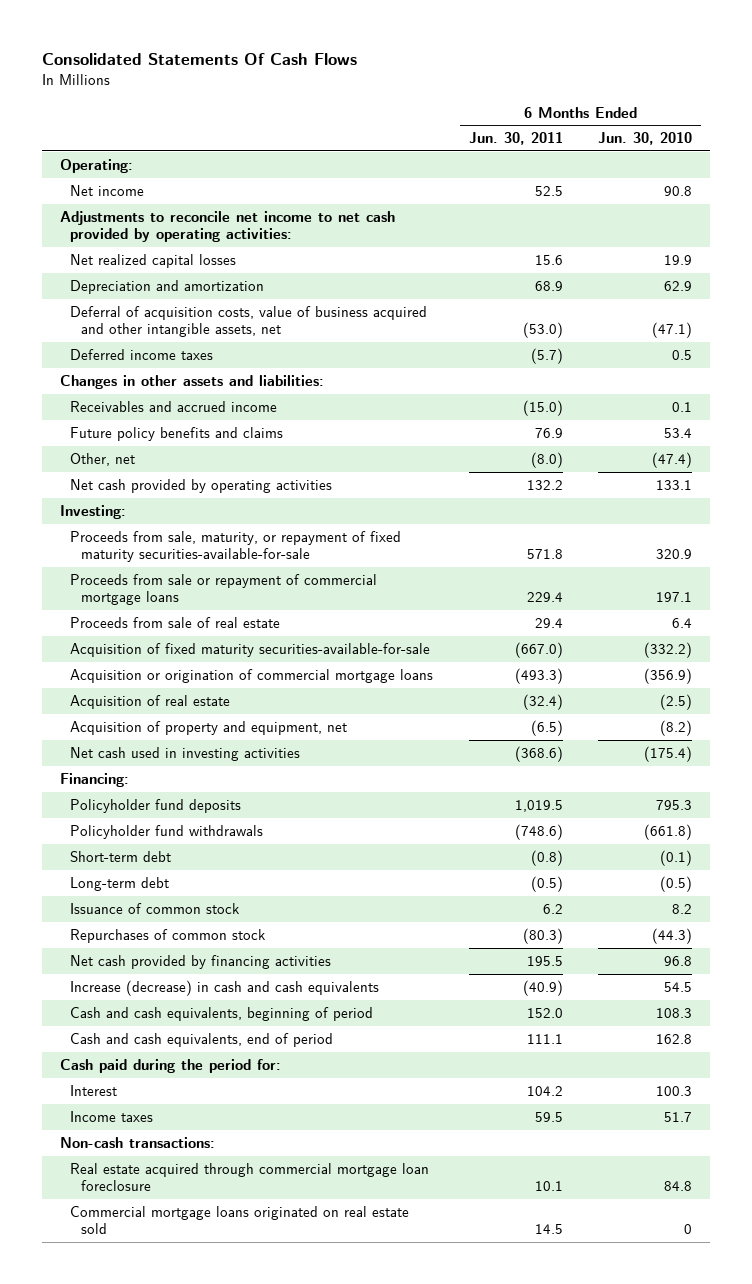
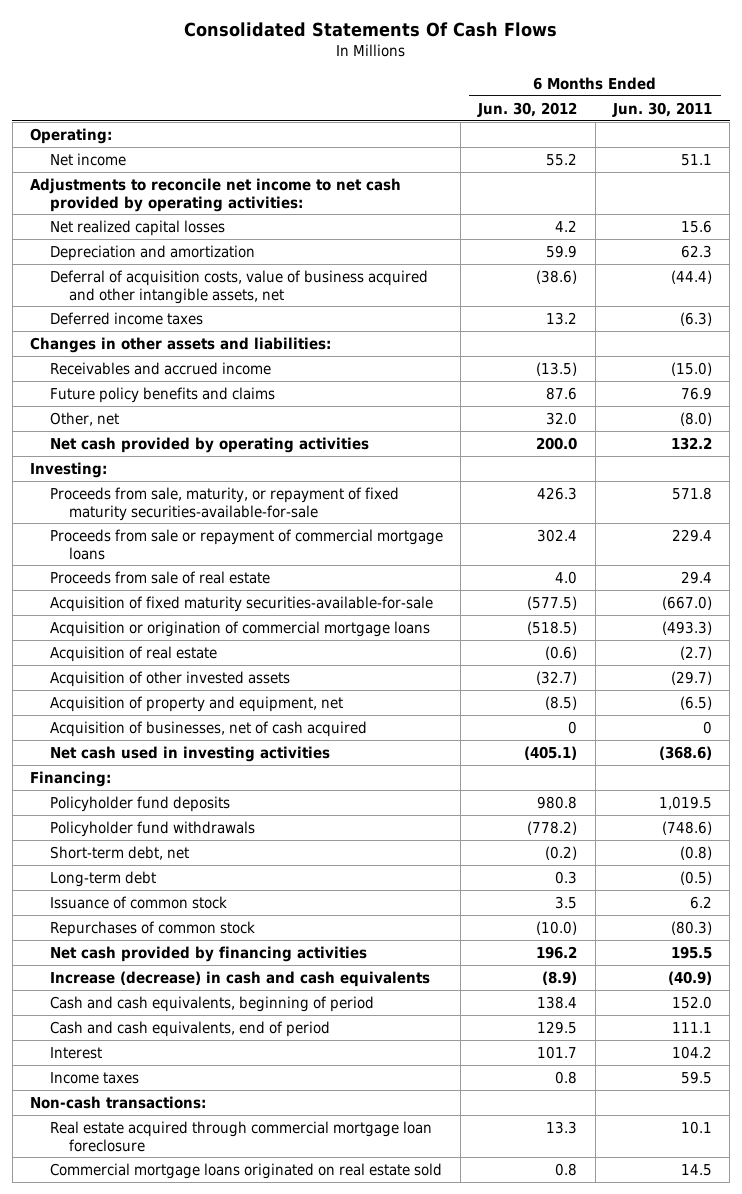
[598,132,693,146] Jun. 30, 2010 -> none
none -> [477,101,578,117] Jun. 30, 2012
[534,185,563,196] 52.5 -> [680,153,712,166] 51.1
[534,280,563,291] 68.9 -> [680,244,712,258] 62.3
[522,322,563,339] (53.0) -> [670,269,712,284] (44.4)
[530,347,563,364] (5.7) -> [679,311,712,326] (6.3)
[522,693,563,710] (32.4) -> [679,645,712,660] (2.7)
none -> [49,670,290,687] Acquisition of other invested assets
none -> [49,720,367,737] Acquisition of businesses, net of cash acquired
[70,850,172,862] Short-term debt -> [49,845,189,860] Short-term debt, net
[59,1058,281,1073] Cash paid during the period for: -> none

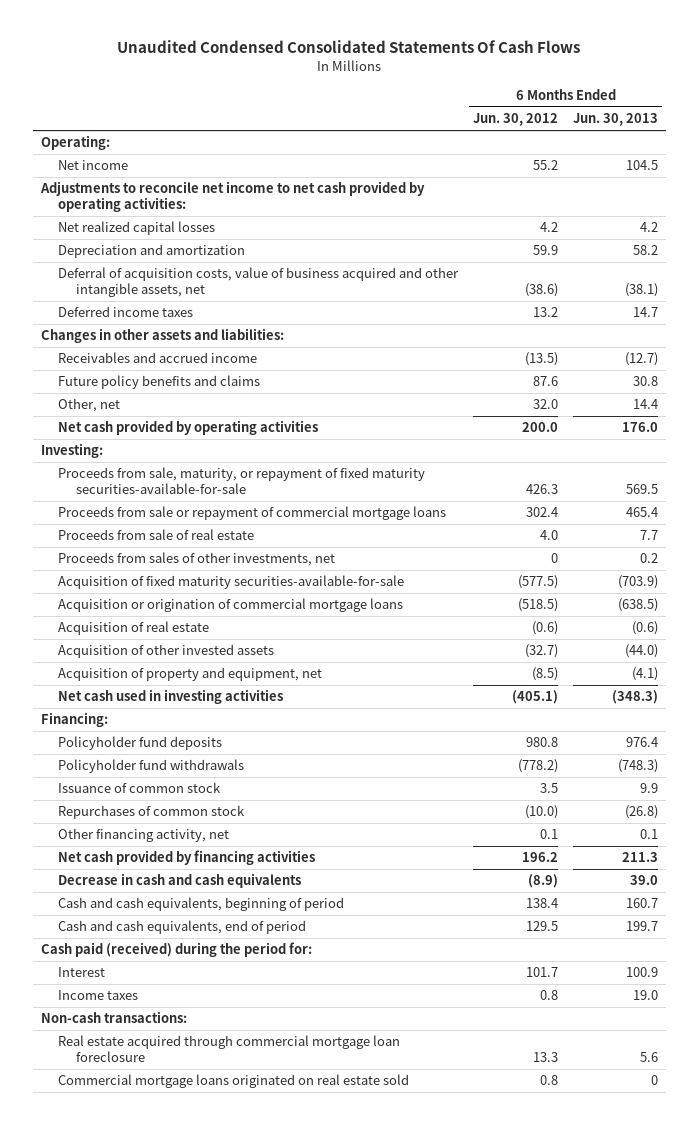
[184,21,558,37] Consolidated Statements Of Cash Flows -> [117,40,581,54] Unaudited Condensed Consolidated Statements Of Cash Flows
[611,101,712,117] Jun. 30, 2011 -> none
none -> [573,113,659,127] Jun. 30, 2013
none -> [58,552,336,567] Proceeds from sales of other investments, net
[49,720,367,737] Acquisition of businesses, net of cash acquired -> none
[49,845,189,860] Short-term debt, net -> none
[49,870,156,887] Long-term debt -> none
none -> [58,828,230,843] Other financing activity, net
[49,970,430,987] Increase (decrease) in cash and cash equivalents -> [58,873,302,889] Decrease in cash and cash equivalents
none -> [40,942,312,958] Cash paid (received) during the period for:

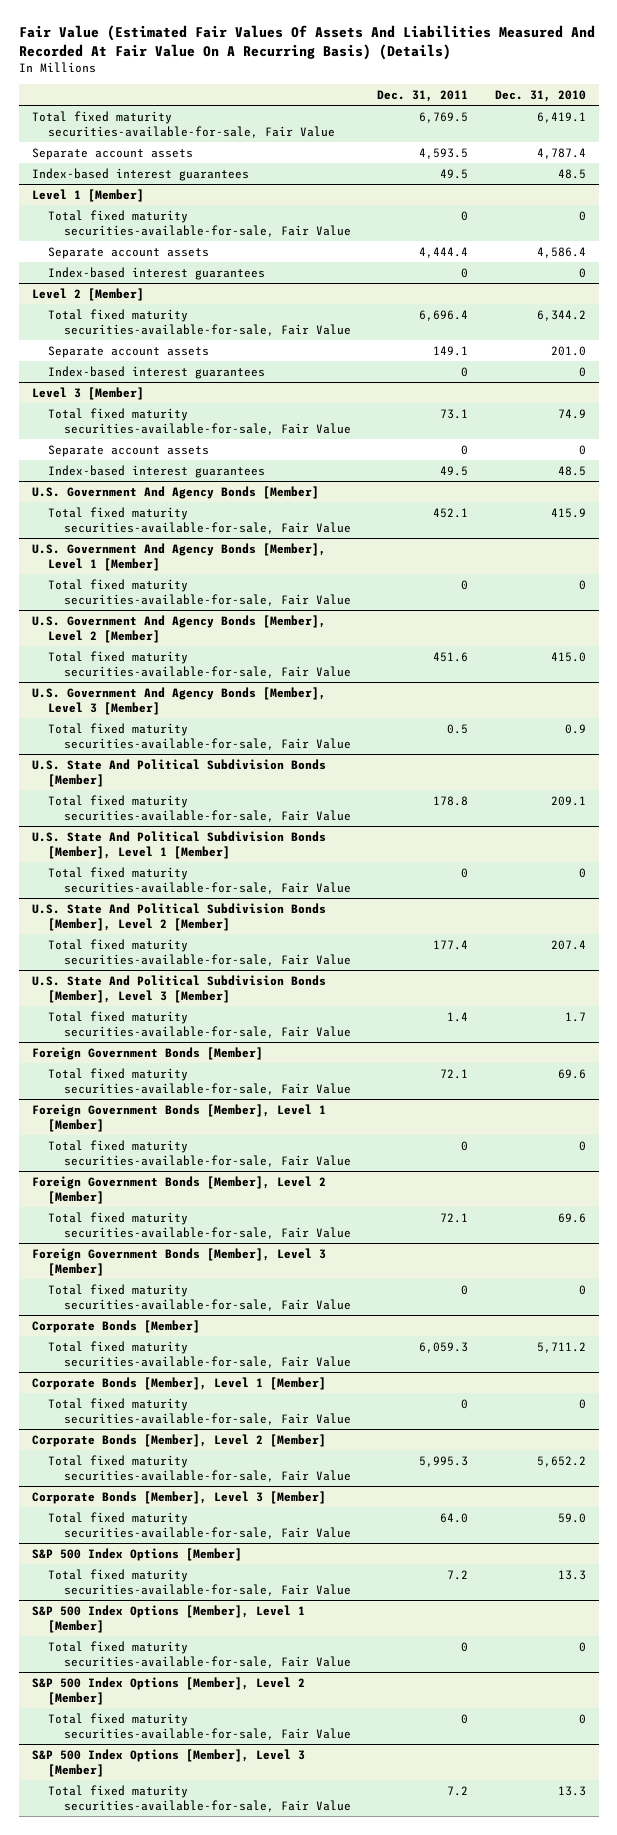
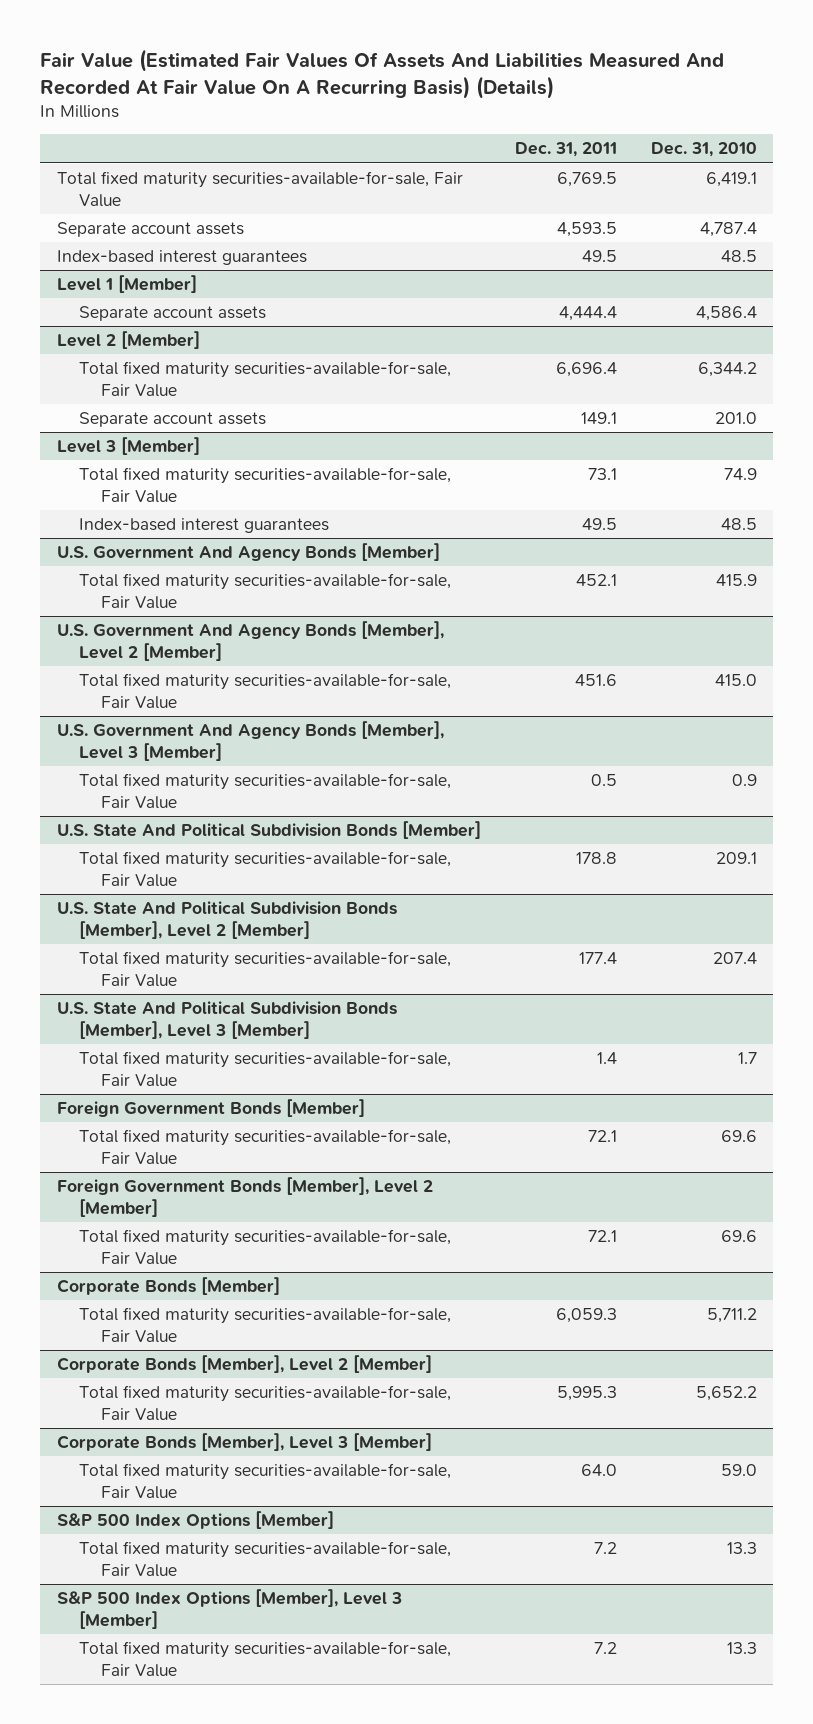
[47,209,351,237] Total fixed maturity securities-available-for-sale, Fair Value -> none
[47,266,265,280] Index-based interest guarantees -> none
[47,365,265,379] Index-based interest guarantees -> none
[47,444,209,457] Separate account assets -> none
[31,542,326,571] U.S. Government And Agency Bonds [Member], Level 1 [Member] -> none
[47,578,351,606] Total fixed maturity securities-available-for-sale, Fair Value -> none
[31,830,326,859] U.S. State And Political Subdivision Bonds [Member], Level 1 [Member] -> none
[47,866,351,894] Total fixed maturity securities-available-for-sale, Fair Value -> none
[31,1103,326,1132] Foreign Government Bonds [Member], Level 1 [Member] -> none
[47,1139,351,1167] Total fixed maturity securities-available-for-sale, Fair Value -> none
[31,1247,326,1276] Foreign Government Bonds [Member], Level 3 [Member] -> none
[47,1283,351,1311] Total fixed maturity securities-available-for-sale, Fair Value -> none
[31,1376,326,1390] Corporate Bonds [Member], Level 1 [Member] -> none
[47,1397,351,1425] Total fixed maturity securities-available-for-sale, Fair Value -> none
[31,1604,305,1633] S&P 500 Index Options [Member], Level 1 [Member] -> none
[47,1640,351,1668] Total fixed maturity securities-available-for-sale, Fair Value -> none
[31,1676,305,1705] S&P 500 Index Options [Member], Level 2 [Member] -> none
[47,1712,351,1740] Total fixed maturity securities-available-for-sale, Fair Value -> none

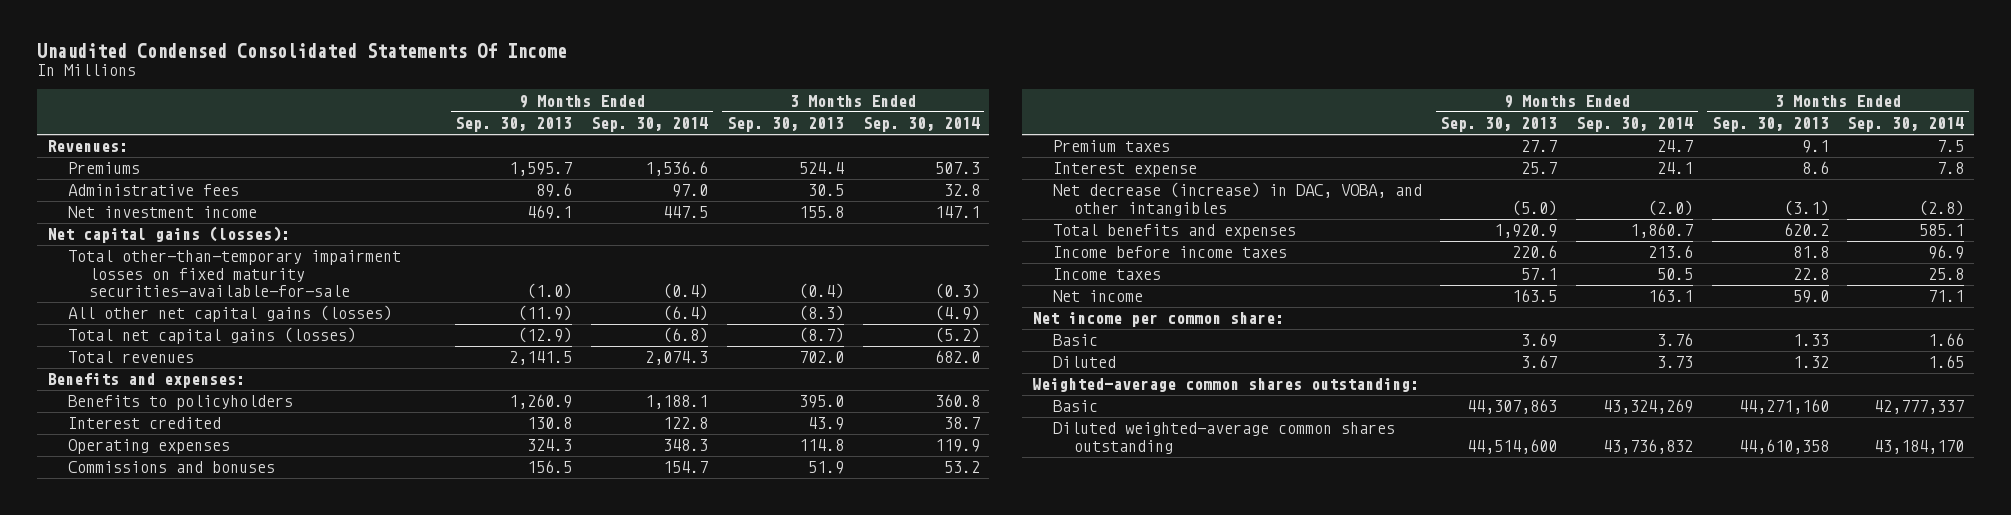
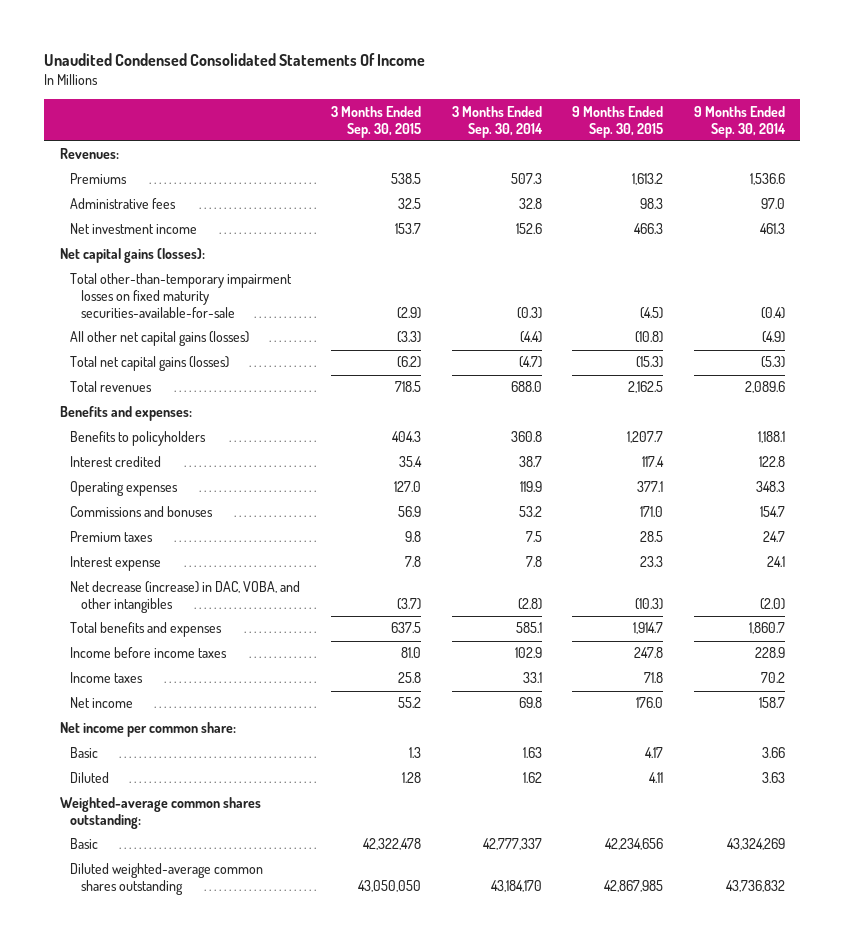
[455,117,573,133] Sep. 30, 2013 -> none
[726,117,844,133] Sep. 30, 2013 -> none
none -> [331,105,422,138] 3 Months Ended Sep. 30, 2015
none -> [572,105,664,138] 9 Months Ended Sep. 30, 2015
[663,206,709,219] 447.5 -> [760,223,786,235] 461.3
[934,206,980,219] 147.1 -> [515,223,542,235] 152.6
[663,305,709,322] (6.4) -> [762,331,786,344] (4.9)
[934,305,980,322] (4.9) -> [519,331,542,344] (4.4)
[663,327,709,344] (6.8) -> [761,356,786,369] (5.3)
[934,327,980,344] (5.2) -> [518,356,542,369] (4.7)
[645,351,709,366] 2,074.3 -> [745,381,786,394] 2,089.6
[934,350,980,364] 682.0 -> [510,381,542,393] 688.0
[1648,245,1694,259] 213.6 -> [755,647,786,659] 228.9
[1928,245,1965,260] 96.9 -> [514,647,542,659] 102.9
[1657,268,1694,281] 50.5 -> [761,672,786,684] 70.2
[1928,268,1965,281] 25.8 -> [522,672,542,684] 33.1
[1648,289,1694,303] 163.1 -> [759,697,786,709] 158.7
[1928,290,1965,303] 71.1 -> [518,697,542,709] 69.8
[1657,333,1694,347] 3.76 -> [762,747,786,759] 3.66
[1928,333,1965,347] 1.66 -> [522,747,542,759] 1.63
[1657,356,1694,369] 3.73 -> [762,772,786,784] 3.63
[1928,355,1965,369] 1.65 -> [522,772,542,784] 1.62

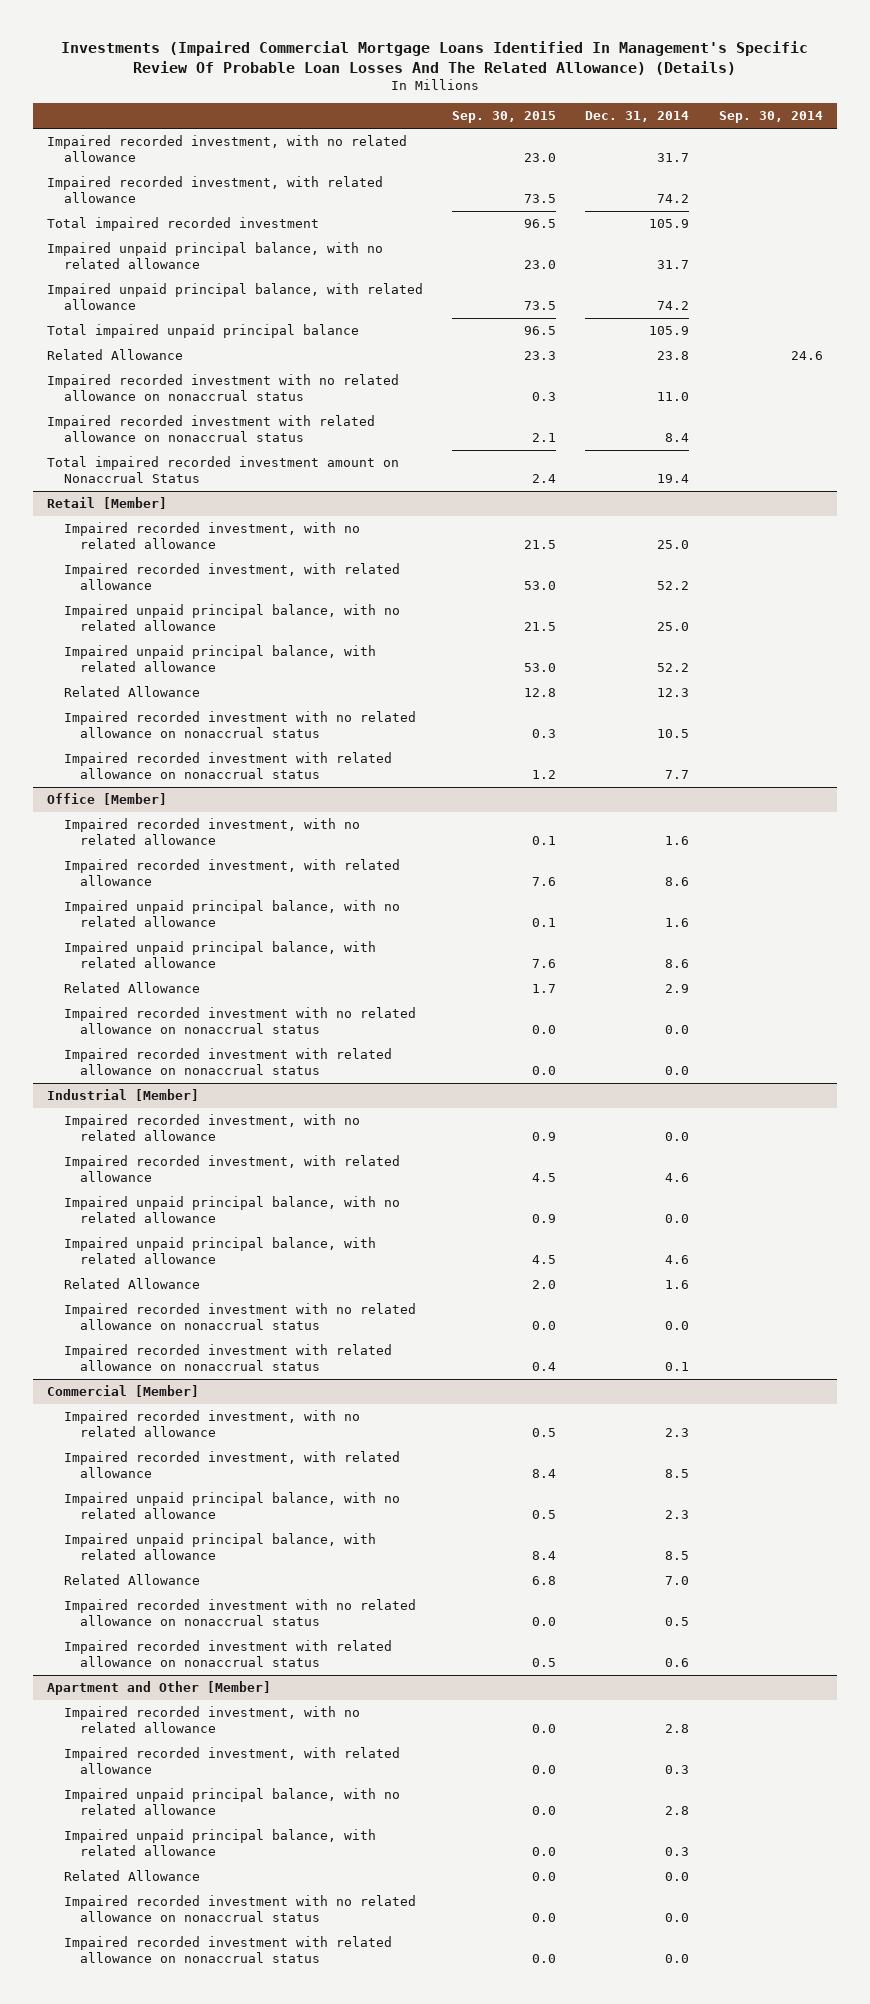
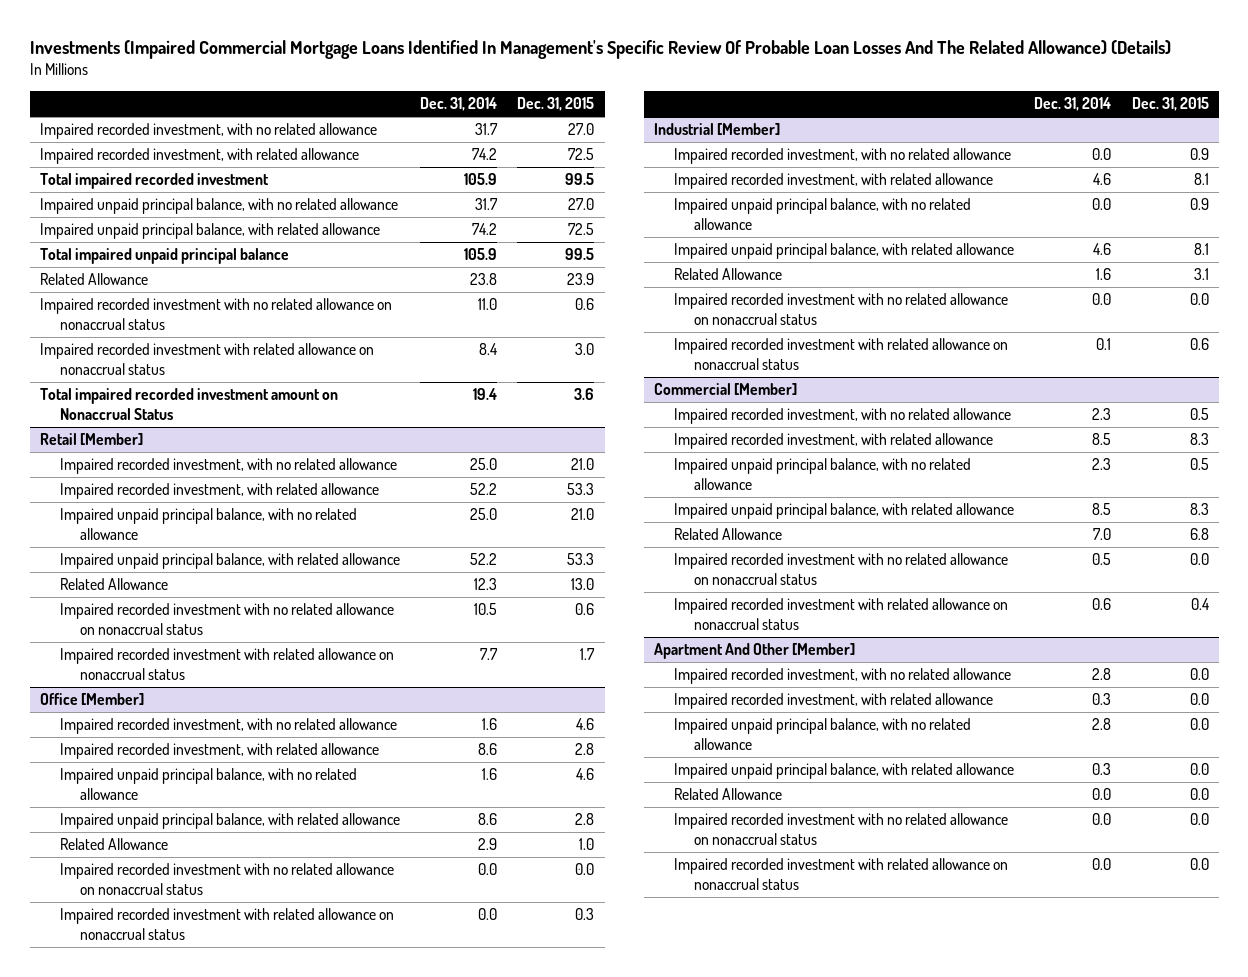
[452,111,557,124] Sep. 30, 2015 -> none
[718,111,823,124] Sep. 30, 2014 -> none
none -> [517,97,595,112] Dec. 31, 2015
[47,1681,272,1696] Apartment and Other [Member] -> [654,643,856,660] Apartment And Other [Member]

